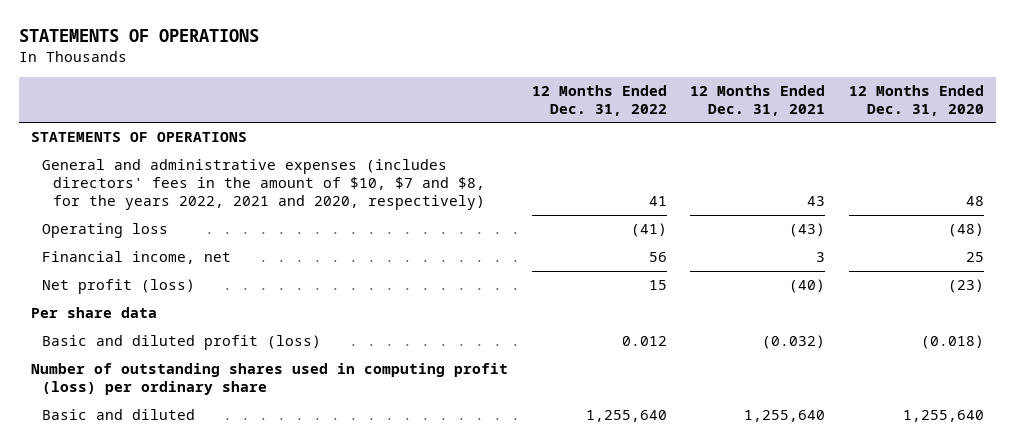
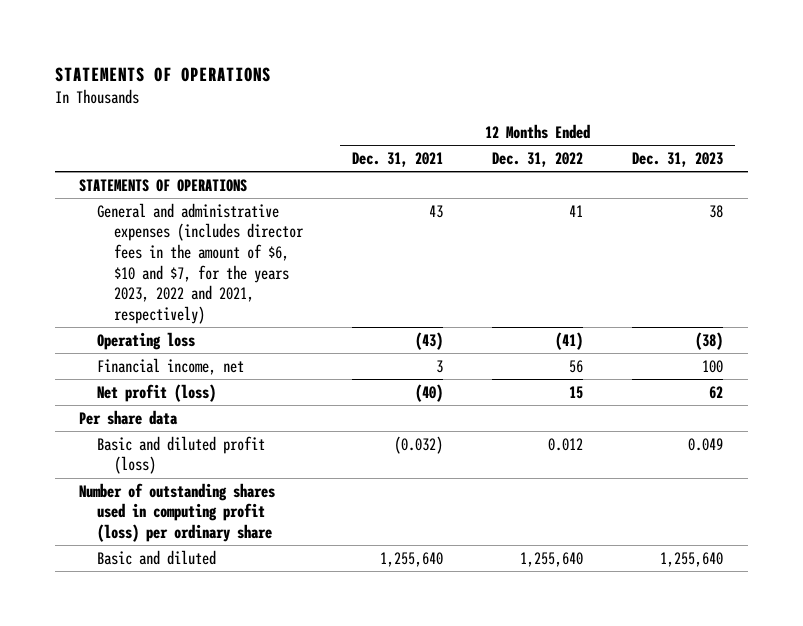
[849,84,985,116] 12 Months Ended Dec. 31, 2020 -> none
none -> [632,152,724,168] Dec. 31, 2023
[41,159,485,211] General and administrative expenses (includes directors' fees in the amount of $10, $7 and $8, for the years 2022, 2021 and 2020, respectively) -> [96,202,305,324] General and administrative expenses (includes director fees in the amount of $6, $10 and $7, for the years 2023, 2022 and 2021, respectively)

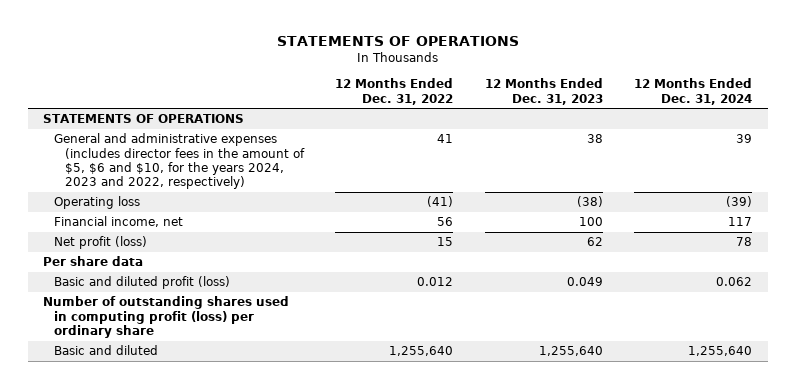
[352,152,444,168] Dec. 31, 2021 -> none
none -> [633,78,752,105] 12 Months Ended Dec. 31, 2024
[96,202,305,324] General and administrative expenses (includes director fees in the amount of $6, $10 and $7, for the years 2023, 2022 and 2021, respectively) -> [54,133,305,190] General and administrative expenses (includes director fees in the amount of $5, $6 and $10, for the years 2024, 2023 and 2022, respectively)

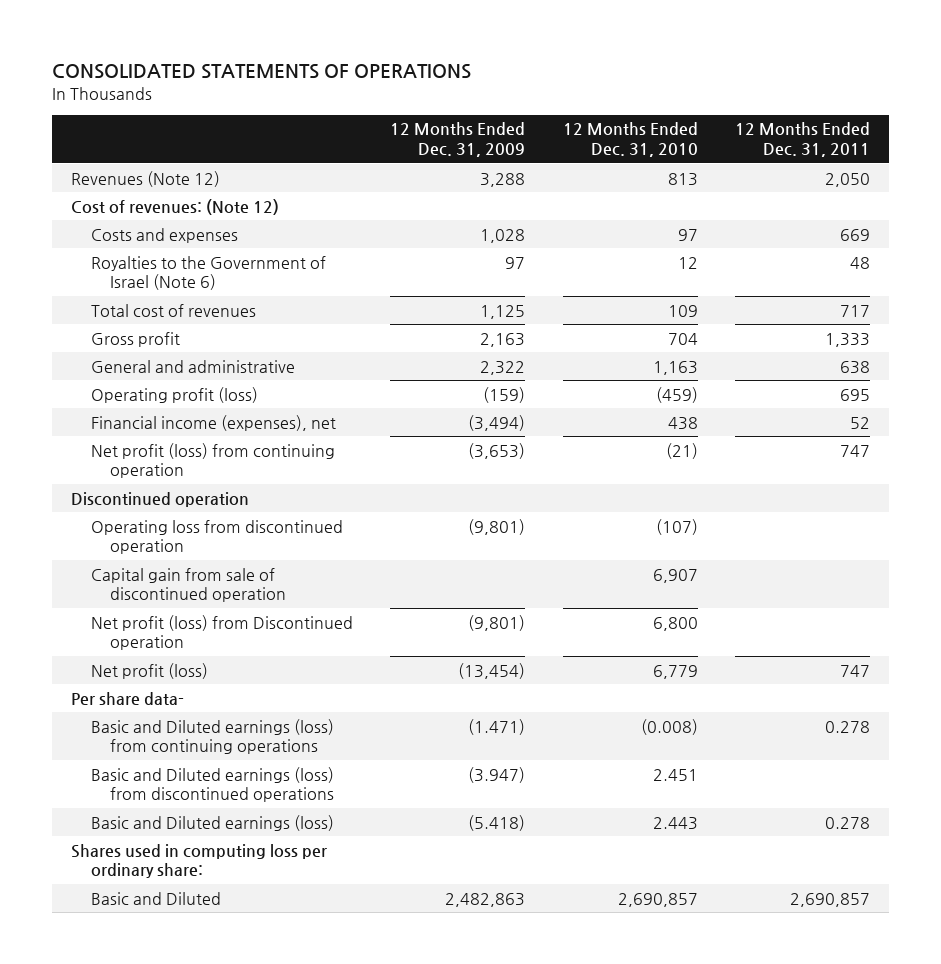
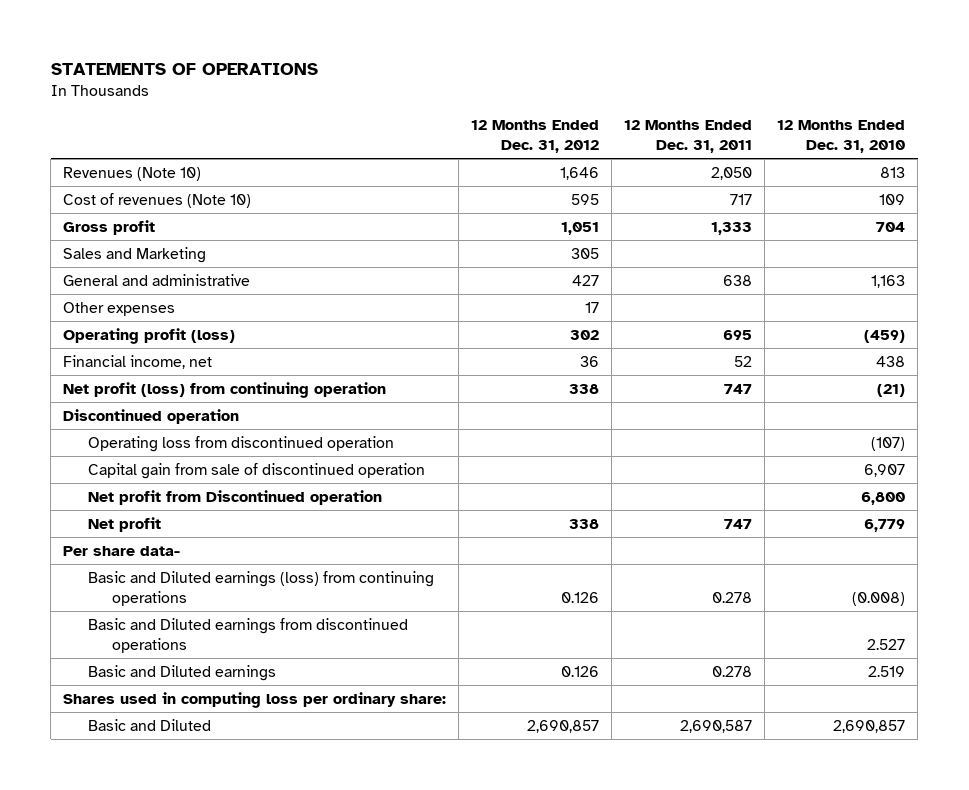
[52,64,472,80] CONSOLIDATED STATEMENTS OF OPERATIONS -> [50,62,318,75] STATEMENTS OF OPERATIONS
[390,122,526,158] 12 Months Ended Dec. 31, 2009 -> none
none -> [471,120,600,154] 12 Months Ended Dec. 31, 2012
[70,198,279,215] Cost of revenues: (Note 12) -> none
[90,227,238,243] Costs and expenses -> none
[90,255,326,291] Royalties to the Government of Israel (Note 6) -> none
[70,170,220,187] Revenues (Note 12) -> [63,166,202,181] Revenues (Note 10)
[90,303,256,317] Total cost of revenues -> [63,192,252,208] Cost of revenues (Note 10)
none -> [63,246,207,263] Sales and Marketing
none -> [63,301,176,316] Other expenses
[90,414,336,431] Financial income (expenses), net -> [63,354,213,369] Financial income, net
[90,614,353,651] Net profit (loss) from Discontinued operation -> [87,489,382,505] Net profit from Discontinued operation
[90,662,208,679] Net profit (loss) -> [87,516,161,532] Net profit
[90,766,335,803] Basic and Diluted earnings (loss) from discontinued operations -> [87,617,408,653] Basic and Diluted earnings from discontinued operations
[652,768,698,781] 2.451 -> [867,638,906,650] 2.527
[90,814,334,831] Basic and Diluted earnings (loss) -> [87,664,276,681] Basic and Diluted earnings
[652,816,698,830] 2.443 -> [868,665,906,677] 2.519
[790,892,871,907] 2,690,857 -> [680,719,753,733] 2,690,587

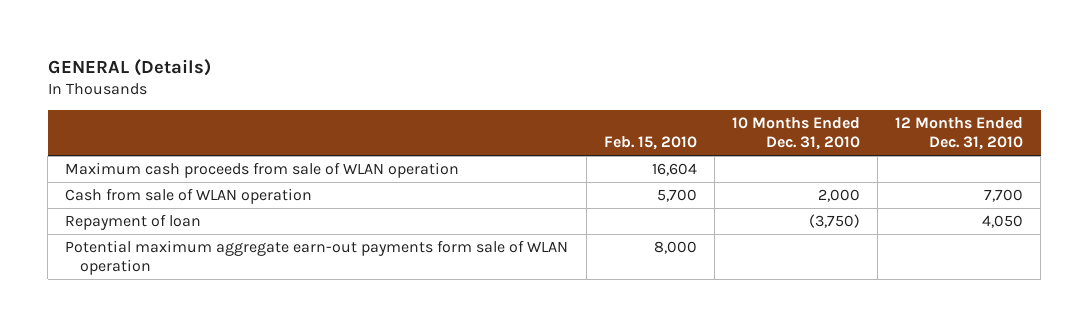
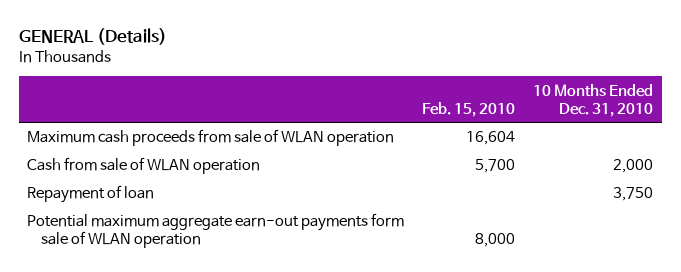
[894,117,1023,151] 12 Months Ended Dec. 31, 2010 -> none
[808,214,860,229] (3,750) -> [613,187,654,202] 3,750

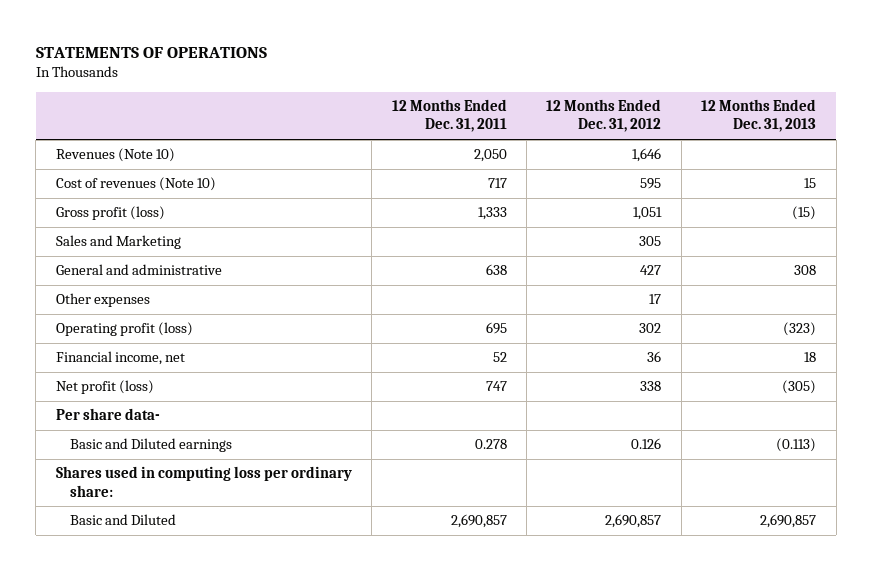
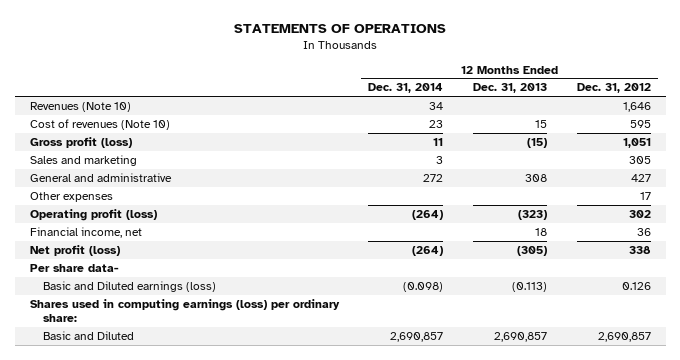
[391,99,507,133] 12 Months Ended Dec. 31, 2011 -> none
none -> [368,83,444,94] Dec. 31, 2014
[55,235,181,250] Sales and Marketing -> [29,154,137,166] Sales and marketing
[69,438,232,453] Basic and Diluted earnings -> [42,280,216,292] Basic and Diluted earnings (loss)
[55,466,352,497] Shares used in computing loss per ordinary share: -> [29,298,340,323] Shares used in computing earnings (loss) per ordinary share:

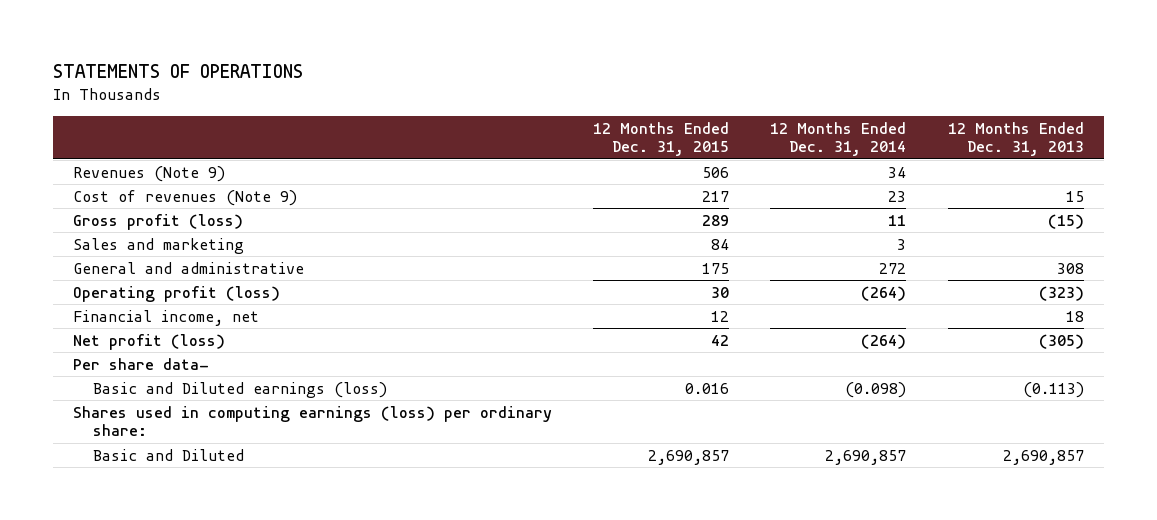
[576,83,651,94] Dec. 31, 2012 -> none
none -> [593,121,730,157] 12 Months Ended Dec. 31, 2015
[29,101,131,112] Revenues (Note 10) -> [73,165,226,182] Revenues (Note 9)
[29,118,170,130] Cost of revenues (Note 10) -> [73,189,298,206] Cost of revenues (Note 9)
[29,191,113,202] Other expenses -> none

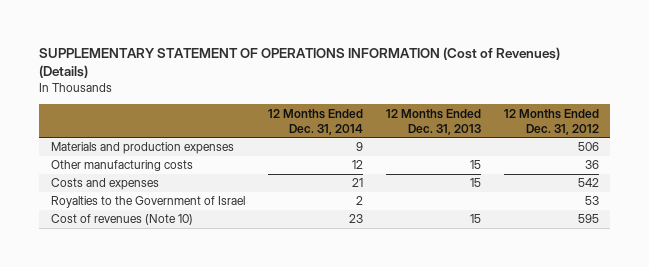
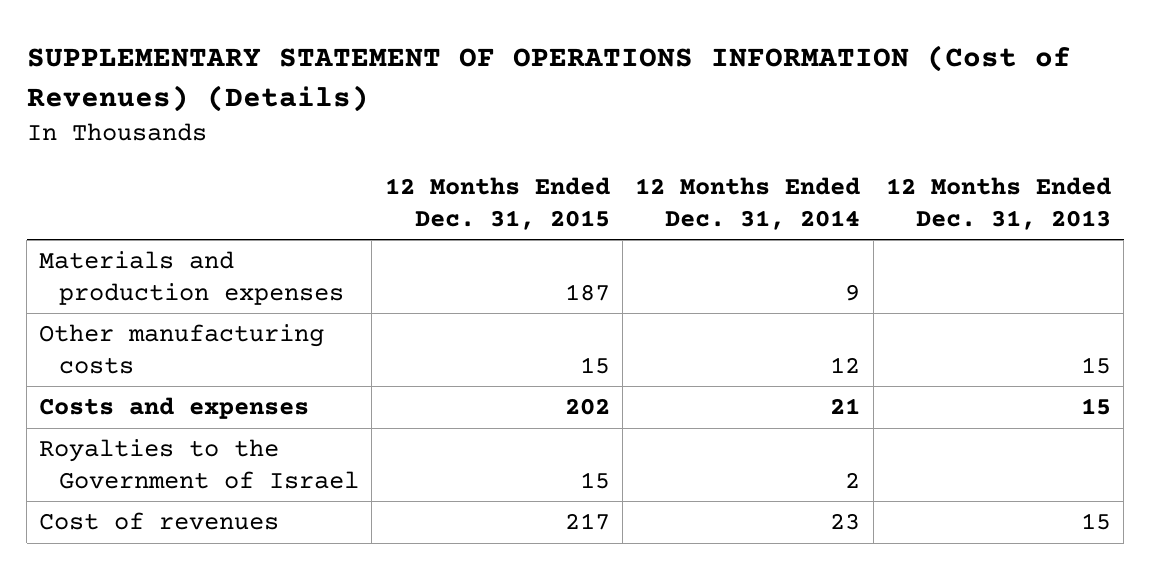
[503,108,599,135] 12 Months Ended Dec. 31, 2012 -> none
none -> [384,177,610,230] 12 Months Ended Dec. 31, 2015
[50,214,193,226] Cost of revenues (Note 10) -> [39,512,280,531] Cost of revenues

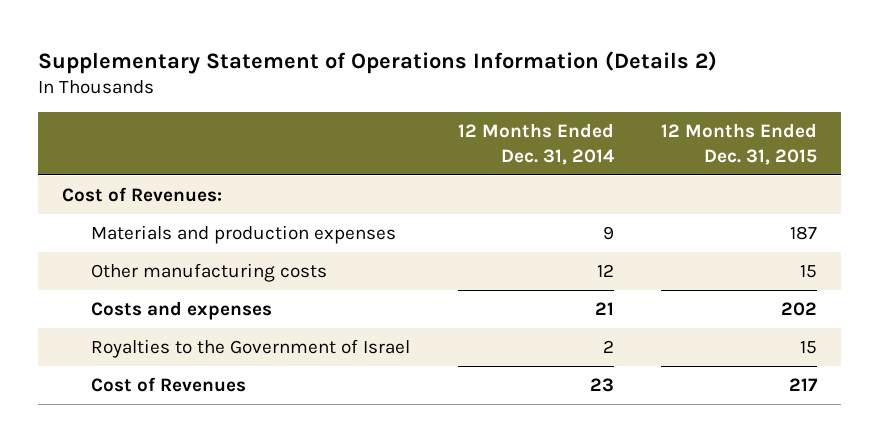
[26,45,1071,112] SUPPLEMENTARY STATEMENT OF OPERATIONS INFORMATION (Cost of Revenues) (Details) -> [38,50,718,74] Supplementary Statement of Operations Information (Details 2)
[886,177,1112,230] 12 Months Ended Dec. 31, 2013 -> none
none -> [61,186,222,202] Cost of Revenues:
[39,512,280,531] Cost of revenues -> [91,376,247,392] Cost of Revenues

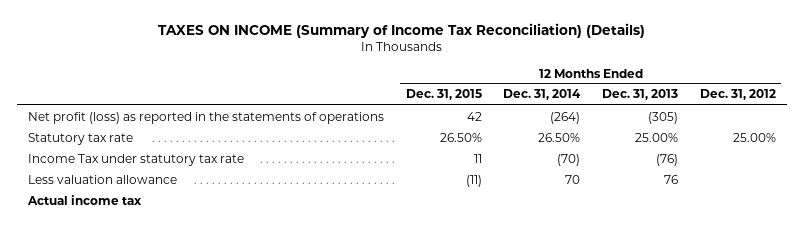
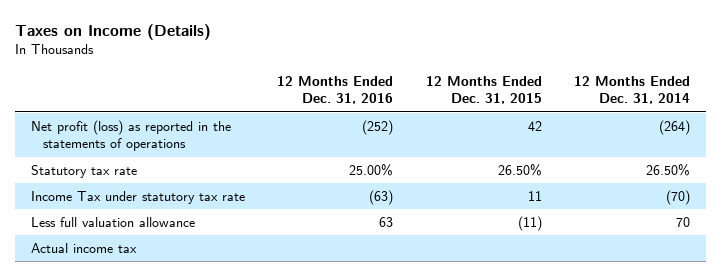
[157,23,645,39] TAXES ON INCOME (Summary of Income Tax Reconciliation) (Details) -> [14,24,211,41] Taxes on Income (Details)
[602,89,679,101] Dec. 31, 2013 -> none
[700,89,777,101] Dec. 31, 2012 -> none
none -> [277,75,394,105] 12 Months Ended Dec. 31, 2016
[27,174,177,184] Less valuation allowance -> [31,216,196,227] Less full valuation allowance

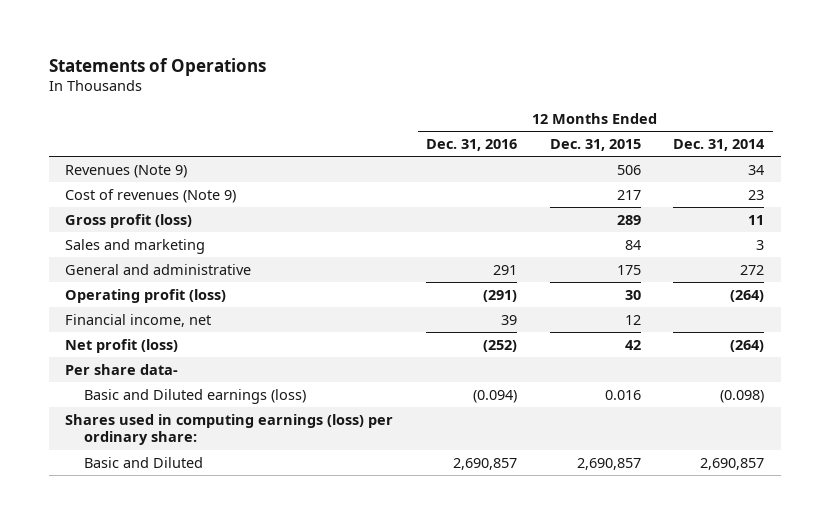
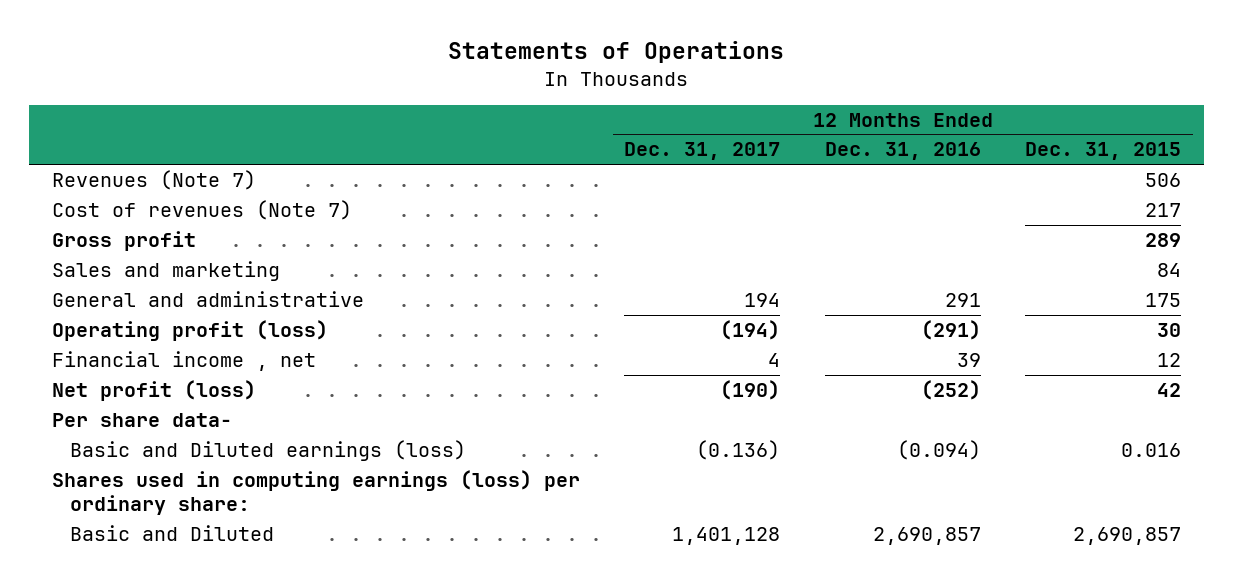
[673,138,766,151] Dec. 31, 2014 -> none
none -> [624,142,781,161] Dec. 31, 2017
[65,164,188,178] Revenues (Note 9) -> [51,169,256,190] Revenues (Note 7)
[65,188,237,203] Cost of revenues (Note 9) -> [51,199,352,220] Cost of revenues (Note 7)
[65,213,193,228] Gross profit (loss) -> [51,230,196,251] Gross profit
[65,313,212,327] Financial income, net -> [51,350,316,371] Financial income , net

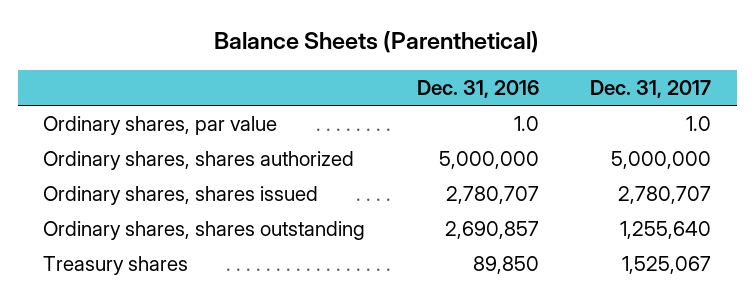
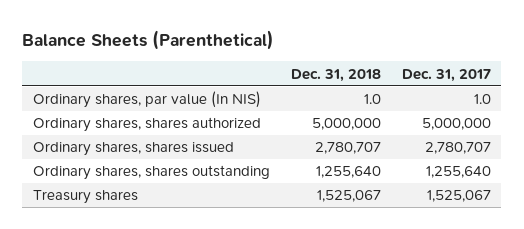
[416,79,539,98] Dec. 31, 2016 -> none
none -> [290,68,381,82] Dec. 31, 2018
[43,116,278,136] Ordinary shares, par value -> [32,91,261,109] Ordinary shares, par value (In NIS)

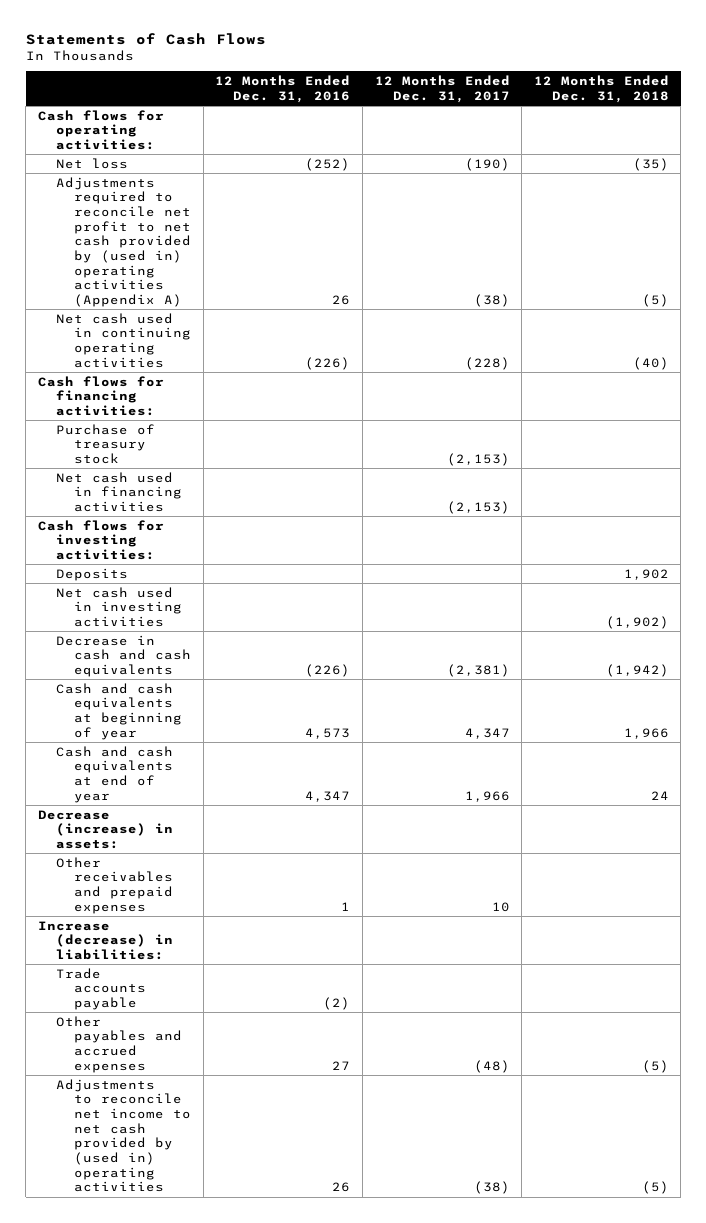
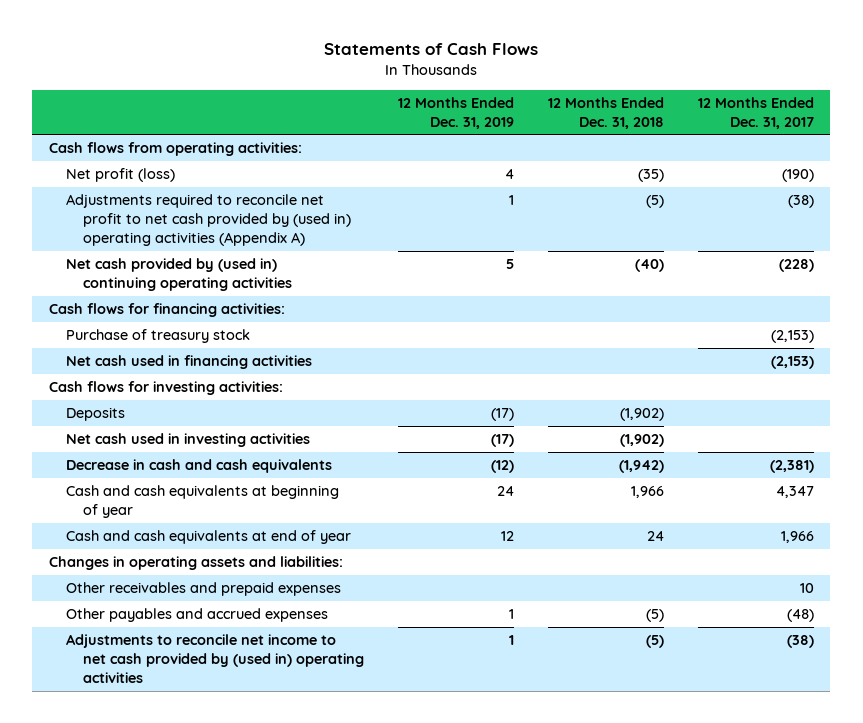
[215,75,351,103] 12 Months Ended Dec. 31, 2016 -> none
none -> [398,96,515,129] 12 Months Ended Dec. 31, 2019
[37,109,164,150] Cash flows for operating activities: -> [49,142,303,157] Cash flows from operating activities:
[55,157,128,169] Net loss -> [66,168,176,183] Net profit (loss)
[55,312,192,368] Net cash used in continuing operating activities -> [66,258,293,292] Net cash provided by (used in) continuing operating activities
[623,568,669,580] 1,902 -> [619,408,664,422] (1,902)
[37,809,173,849] Decrease (increase) in assets: -> none
none -> [49,556,344,571] Changes in operating assets and liabilities:
[37,920,173,960] Increase (decrease) in liabilities: -> none
[55,967,147,1010] Trade accounts payable -> none

